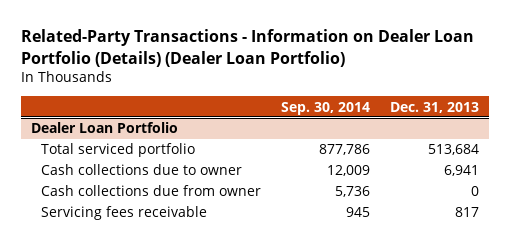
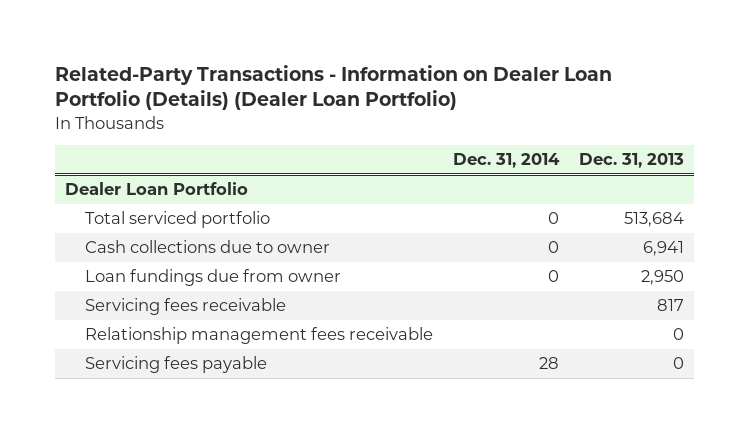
[280,101,370,115] Sep. 30, 2014 -> none
none -> [453,153,561,169] Dec. 31, 2014
[40,185,261,197] Cash collections due from owner -> [85,269,342,287] Loan fundings due from owner
[471,186,480,197] 0 -> [640,270,684,286] 2,950
none -> [85,327,434,345] Relationship management fees receivable
none -> [85,356,268,374] Servicing fees payable

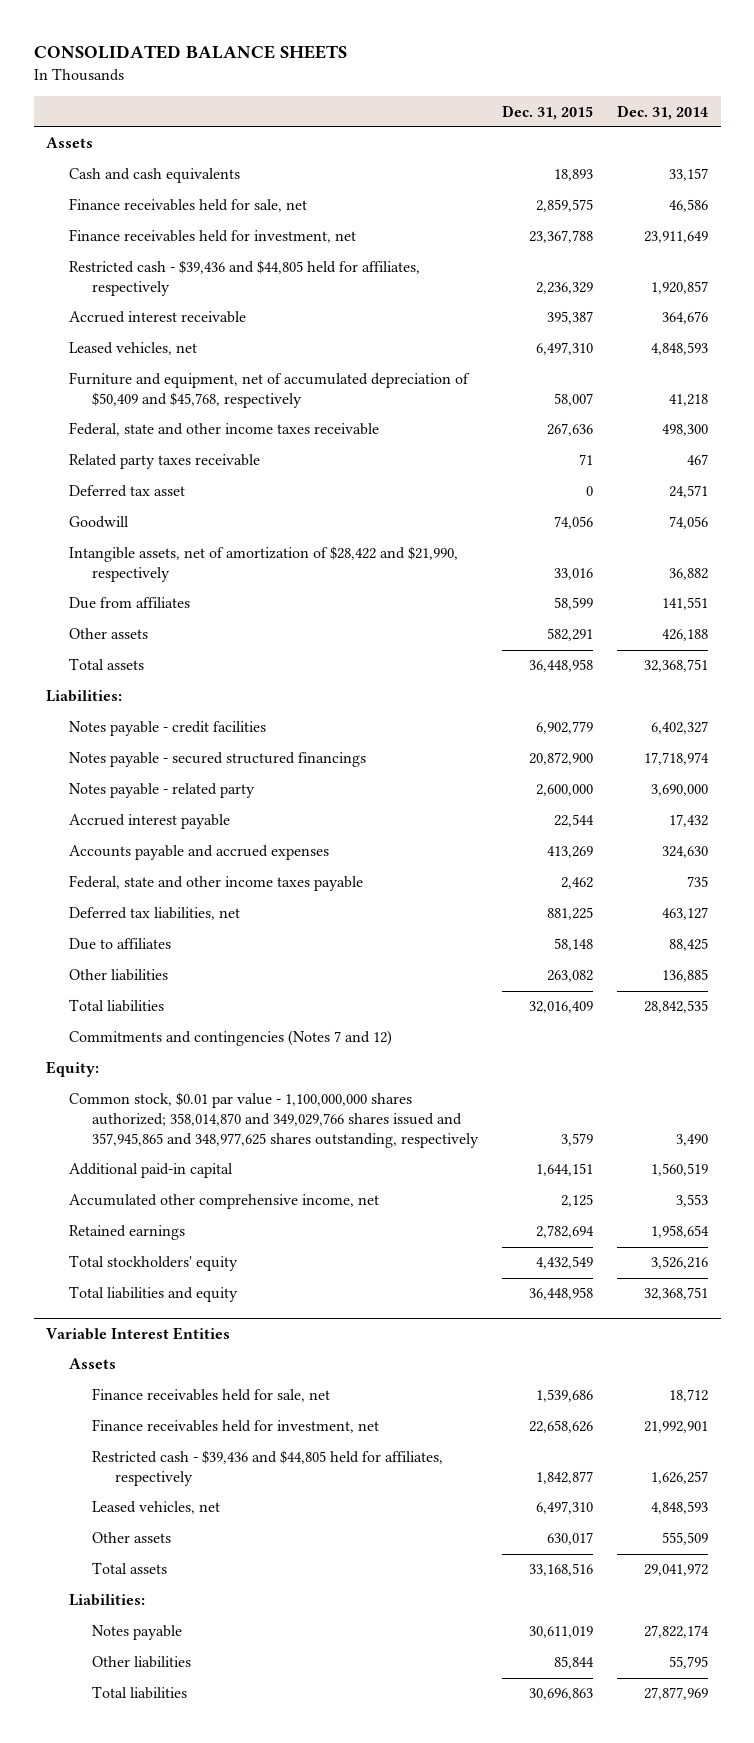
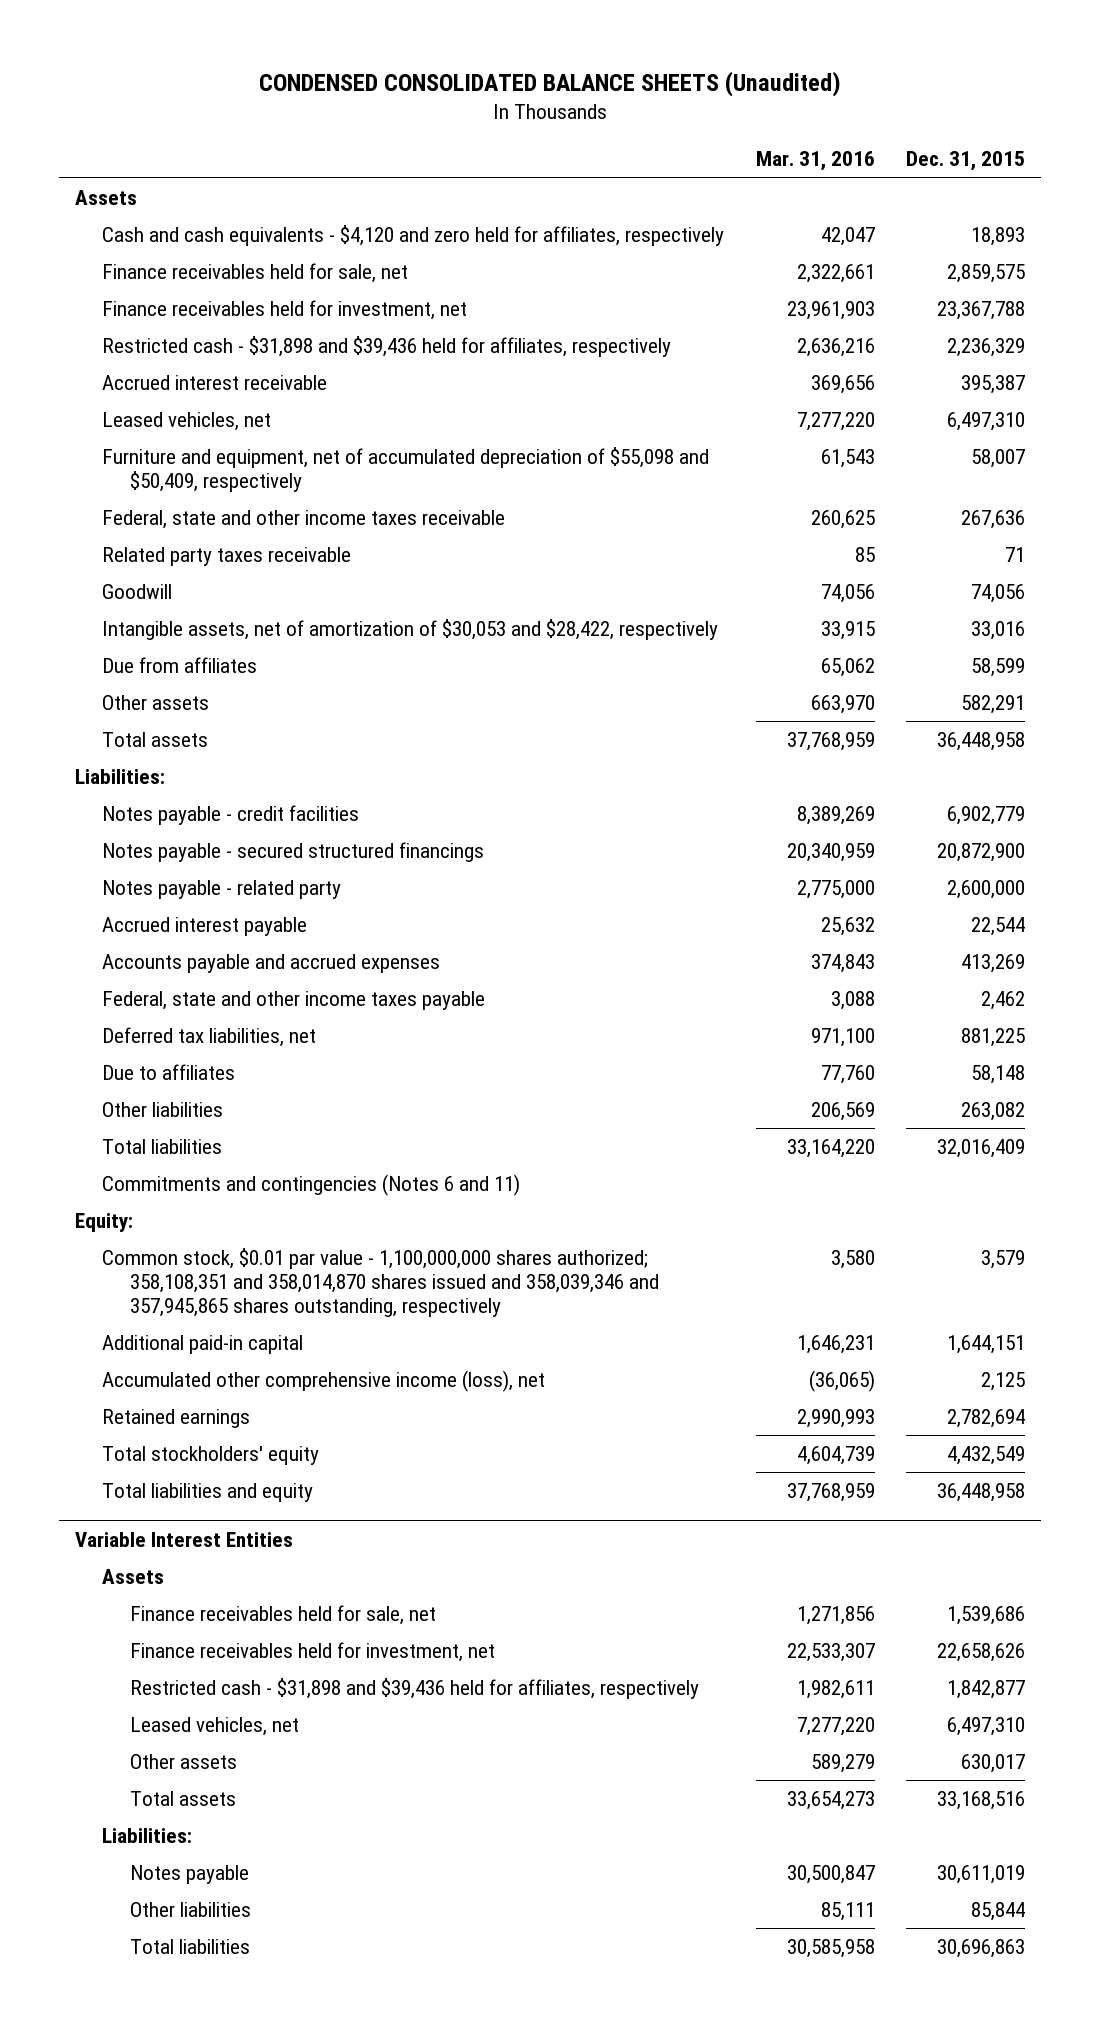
[33,45,347,60] CONSOLIDATED BALANCE SHEETS -> [258,71,841,98] CONDENSED CONSOLIDATED BALANCE SHEETS (Unaudited)
[617,104,709,120] Dec. 31, 2014 -> none
none -> [755,151,875,172] Mar. 31, 2016
[68,168,240,184] Cash and cash equivalents -> [102,225,725,247] Cash and cash equivalents - $4,120 and zero held for affiliates, respectively
[68,260,420,297] Restricted cash - $39,436 and $44,805 held for affiliates, respectively -> [102,336,672,358] Restricted cash - $31,898 and $39,436 held for affiliates, respectively
[68,372,470,409] Furniture and equipment, net of accumulated depreciation of $50,409 and $45,768, respectively -> [102,447,710,493] Furniture and equipment, net of accumulated depreciation of $55,098 and $50,409, respectively
[68,485,185,498] Deferred tax asset -> none
[68,546,458,583] Intangible assets, net of amortization of $28,422 and $21,990, respectively -> [102,619,719,641] Intangible assets, net of amortization of $30,053 and $28,422, respectively
[68,1030,392,1047] Commitments and contingencies (Notes 7 and 12) -> [102,1174,521,1197] Commitments and contingencies (Notes 6 and 11)
[68,1092,479,1149] Common stock, $0.01 par value - 1,100,000,000 shares authorized; 358,014,870 and 349,029,766 shares issued and 357,945,865 and 348,977,625 shares outstanding, respectively -> [102,1248,659,1318] Common stock, $0.01 par value - 1,100,000,000 shares authorized; 358,108,351 and 358,014,870 shares issued and 358,039,346 and 357,945,865 shares outstanding, respectively
[68,1194,379,1210] Accumulated other comprehensive income, net -> [102,1370,546,1393] Accumulated other comprehensive income (loss), net
[91,1450,443,1487] Restricted cash - $39,436 and $44,805 held for affiliates, respectively -> [129,1678,699,1700] Restricted cash - $31,898 and $39,436 held for affiliates, respectively

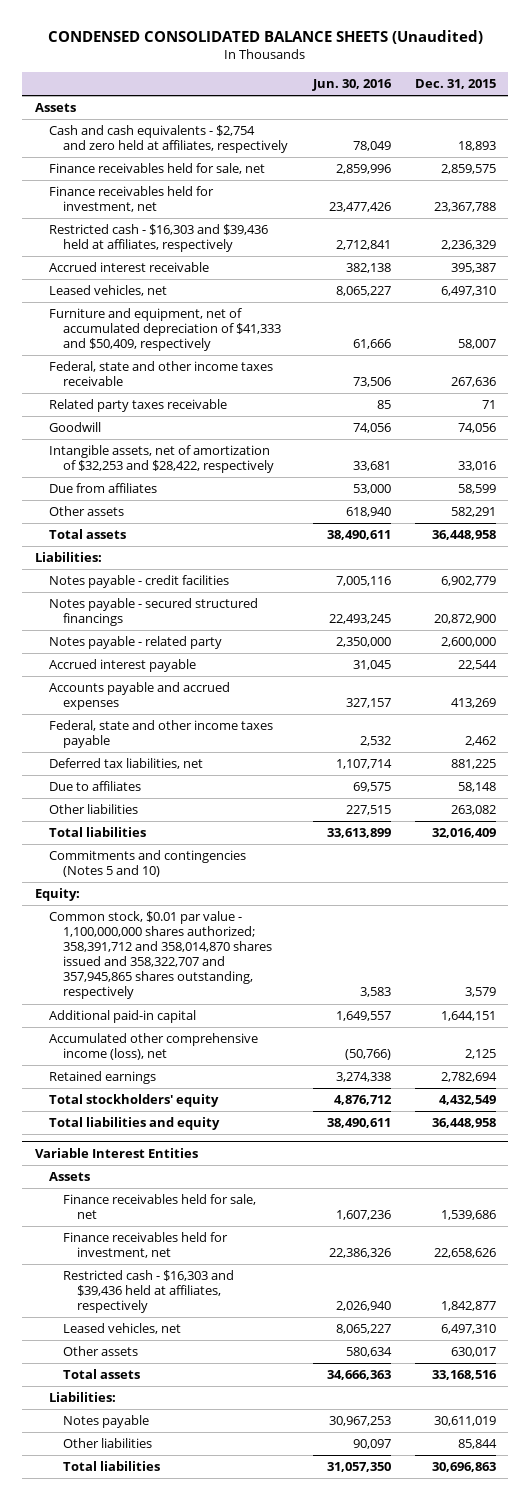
[755,151,875,172] Mar. 31, 2016 -> none
none -> [311,79,392,92] Jun. 30, 2016
[102,225,725,247] Cash and cash equivalents - $4,120 and zero held for affiliates, respectively -> [48,125,288,154] Cash and cash equivalents - $2,754 and zero held at affiliates, respectively
[102,336,672,358] Restricted cash - $31,898 and $39,436 held for affiliates, respectively -> [48,224,268,253] Restricted cash - $16,303 and $39,436 held at affiliates, respectively
[102,447,710,493] Furniture and equipment, net of accumulated depreciation of $55,098 and $50,409, respectively -> [48,308,281,352] Furniture and equipment, net of accumulated depreciation of $41,333 and $50,409, respectively
[102,619,719,641] Intangible assets, net of amortization of $30,053 and $28,422, respectively -> [48,445,274,474] Intangible assets, net of amortization of $32,253 and $28,422, respectively
[102,1174,521,1197] Commitments and contingencies (Notes 6 and 11) -> [48,850,246,878] Commitments and contingencies (Notes 5 and 10)
[102,1248,659,1318] Common stock, $0.01 par value - 1,100,000,000 shares authorized; 358,108,351 and 358,014,870 shares issued and 358,039,346 and 357,945,865 shares outstanding, respectively -> [48,911,272,1000] Common stock, $0.01 par value - 1,100,000,000 shares authorized; 358,391,712 and 358,014,870 shares issued and 358,322,707 and 357,945,865 shares outstanding, respectively
[129,1678,699,1700] Restricted cash - $31,898 and $39,436 held for affiliates, respectively -> [62,1270,234,1314] Restricted cash - $16,303 and $39,436 held at affiliates, respectively

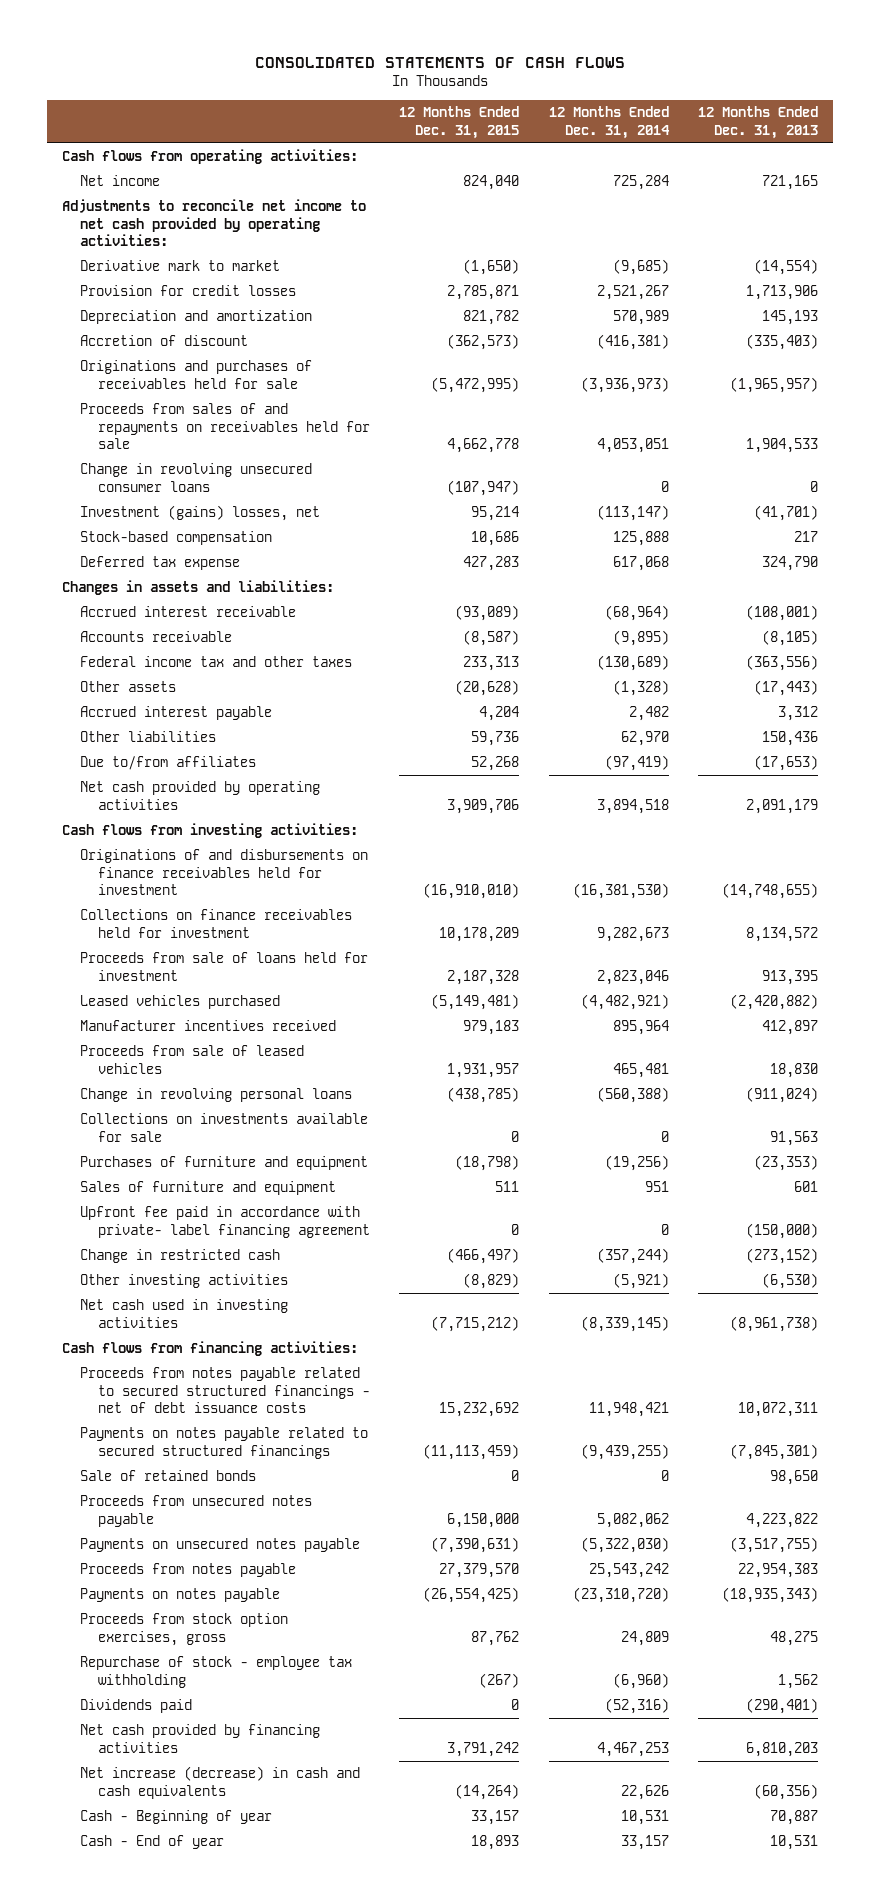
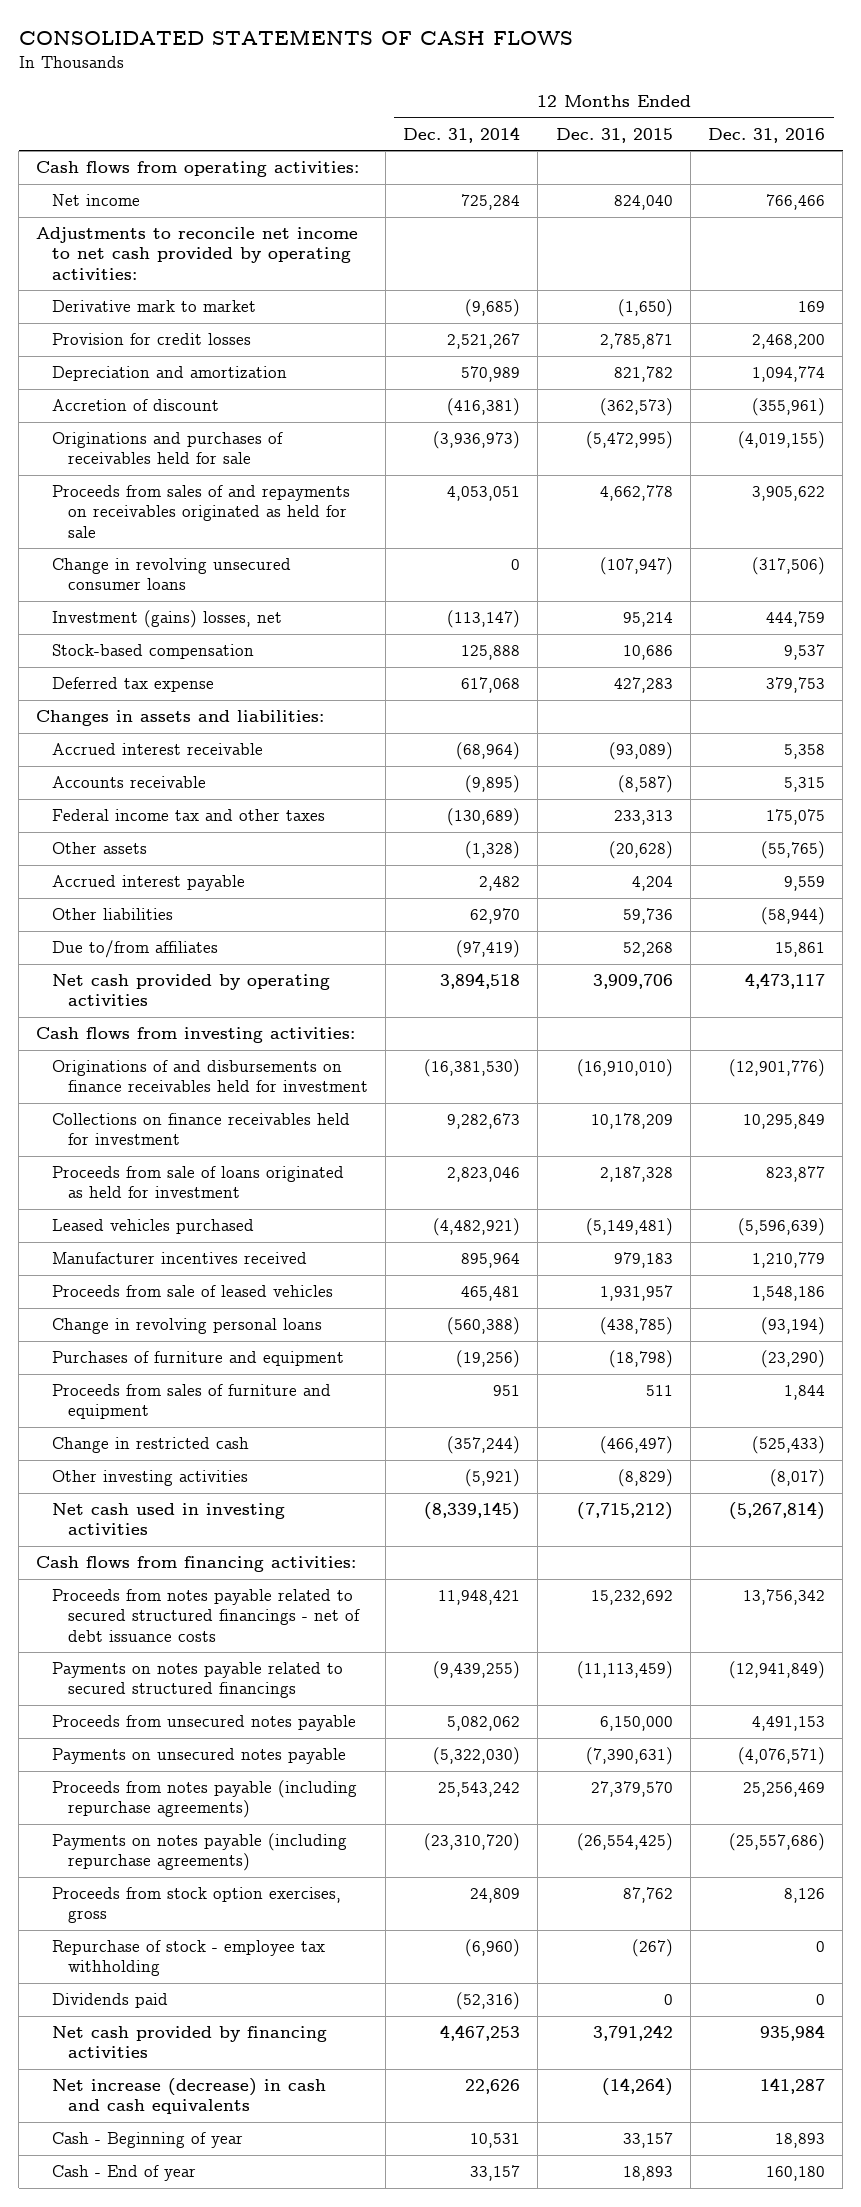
[698,106,819,139] 12 Months Ended Dec. 31, 2013 -> none
none -> [707,128,825,144] Dec. 31, 2016
[79,403,370,450] Proceeds from sales of and repayments on receivables held for sale -> [52,485,351,538] Proceeds from sales of and repayments on receivables originated as held for sale
[79,952,368,981] Proceeds from sale of loans held for investment -> [52,1166,345,1199] Proceeds from sale of loans originated as held for investment
[79,1113,368,1142] Collections on investments available for sale -> none
[79,1206,370,1238] Upfront fee paid in accordance with private- label financing agreement -> none
[79,1181,336,1196] Sales of furniture and equipment -> [52,1384,332,1420] Proceeds from sales of furniture and equipment
[79,1470,256,1482] Sale of retained bonds -> none
[79,1563,296,1578] Proceeds from notes payable -> [52,1780,358,1819] Proceeds from notes payable (including repurchase agreements)
[79,1588,280,1603] Payments on notes payable -> [52,1833,348,1872] Payments on notes payable (including repurchase agreements)

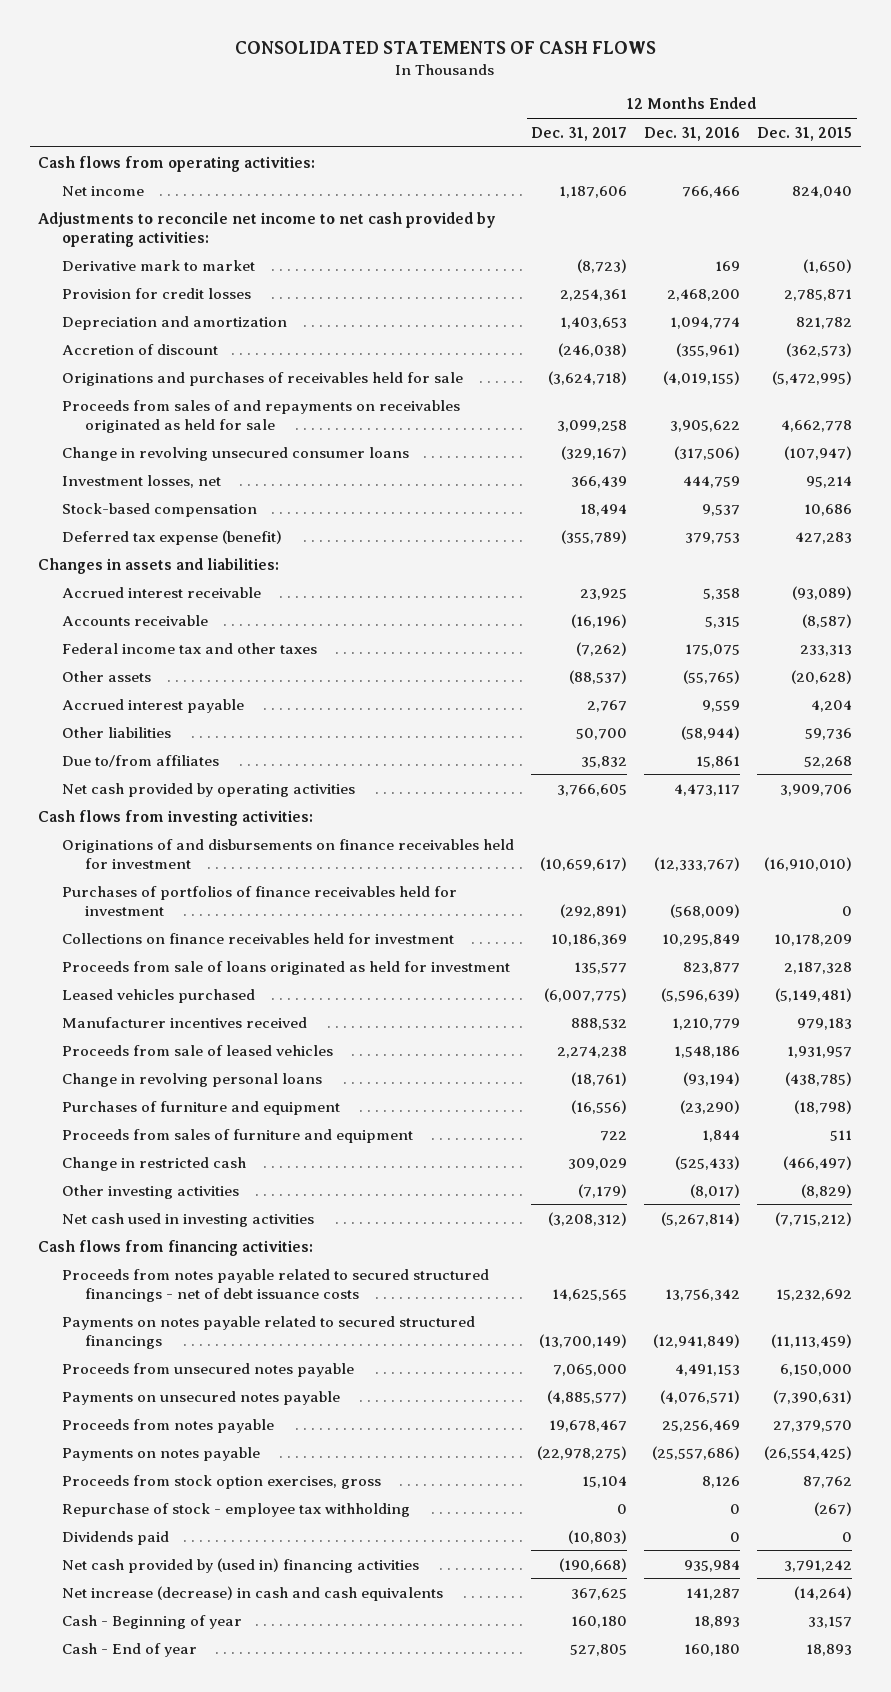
[403,127,521,144] Dec. 31, 2014 -> none
none -> [531,126,628,141] Dec. 31, 2017
[52,610,283,629] Investment (gains) losses, net -> [61,474,221,488] Investment losses, net
[52,677,215,693] Deferred tax expense -> [61,529,282,545] Deferred tax expense (benefit)
[728,1059,825,1078] (12,901,776) -> [654,856,741,871] (12,333,767)
none -> [61,885,457,916] Purchases of portfolios of finance receivables held for investment
[52,1780,358,1819] Proceeds from notes payable (including repurchase agreements) -> [61,1418,274,1433] Proceeds from notes payable
[52,1833,348,1872] Payments on notes payable (including repurchase agreements) -> [61,1446,260,1461] Payments on notes payable
[52,2026,328,2059] Net cash provided by financing activities -> [61,1557,419,1573] Net cash provided by (used in) financing activities

